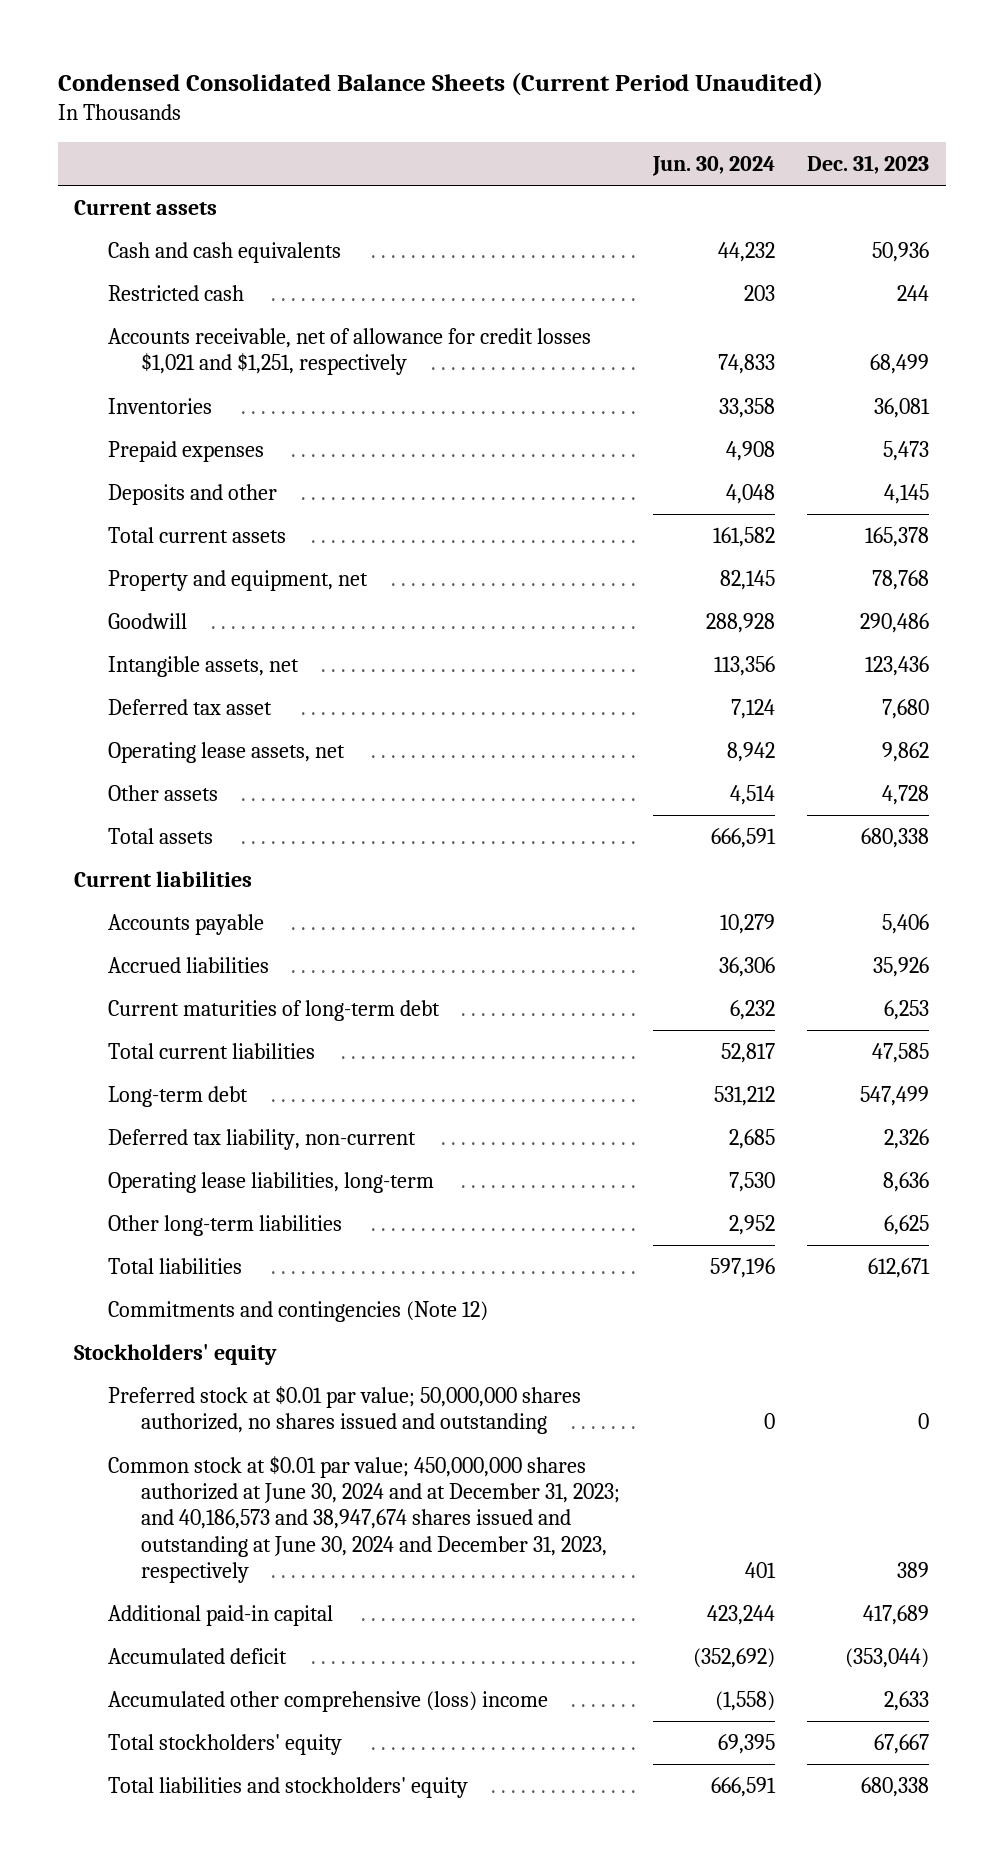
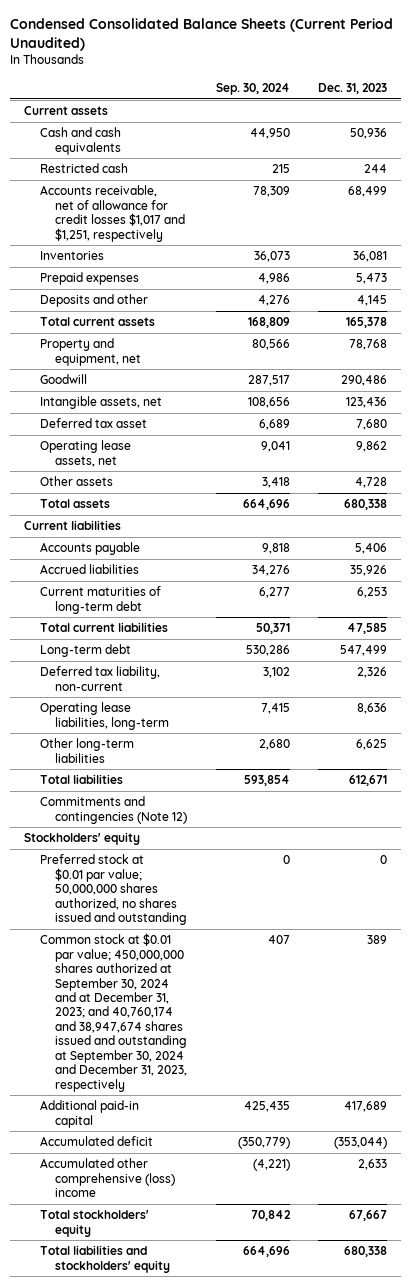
[651,155,775,176] Jun. 30, 2024 -> none
none -> [215,82,290,95] Sep. 30, 2024
[107,327,591,376] Accounts receivable, net of allowance for credit losses $1,021 and $1,251, respectively -> [39,185,186,242] Accounts receivable, net of allowance for credit losses $1,017 and $1,251, respectively
[107,1455,621,1583] Common stock at $0.01 par value; 450,000,000 shares authorized at June 30, 2024 and at December 31, 2023; and 40,186,573 and 38,947,674 shares issued and outstanding at June 30, 2024 and December 31, 2023, respectively -> [39,933,188,1092] Common stock at $0.01 par value; 450,000,000 shares authorized at September 30, 2024 and at December 31, 2023; and 40,760,174 and 38,947,674 shares issued and outstanding at September 30, 2024 and December 31, 2023, respectively

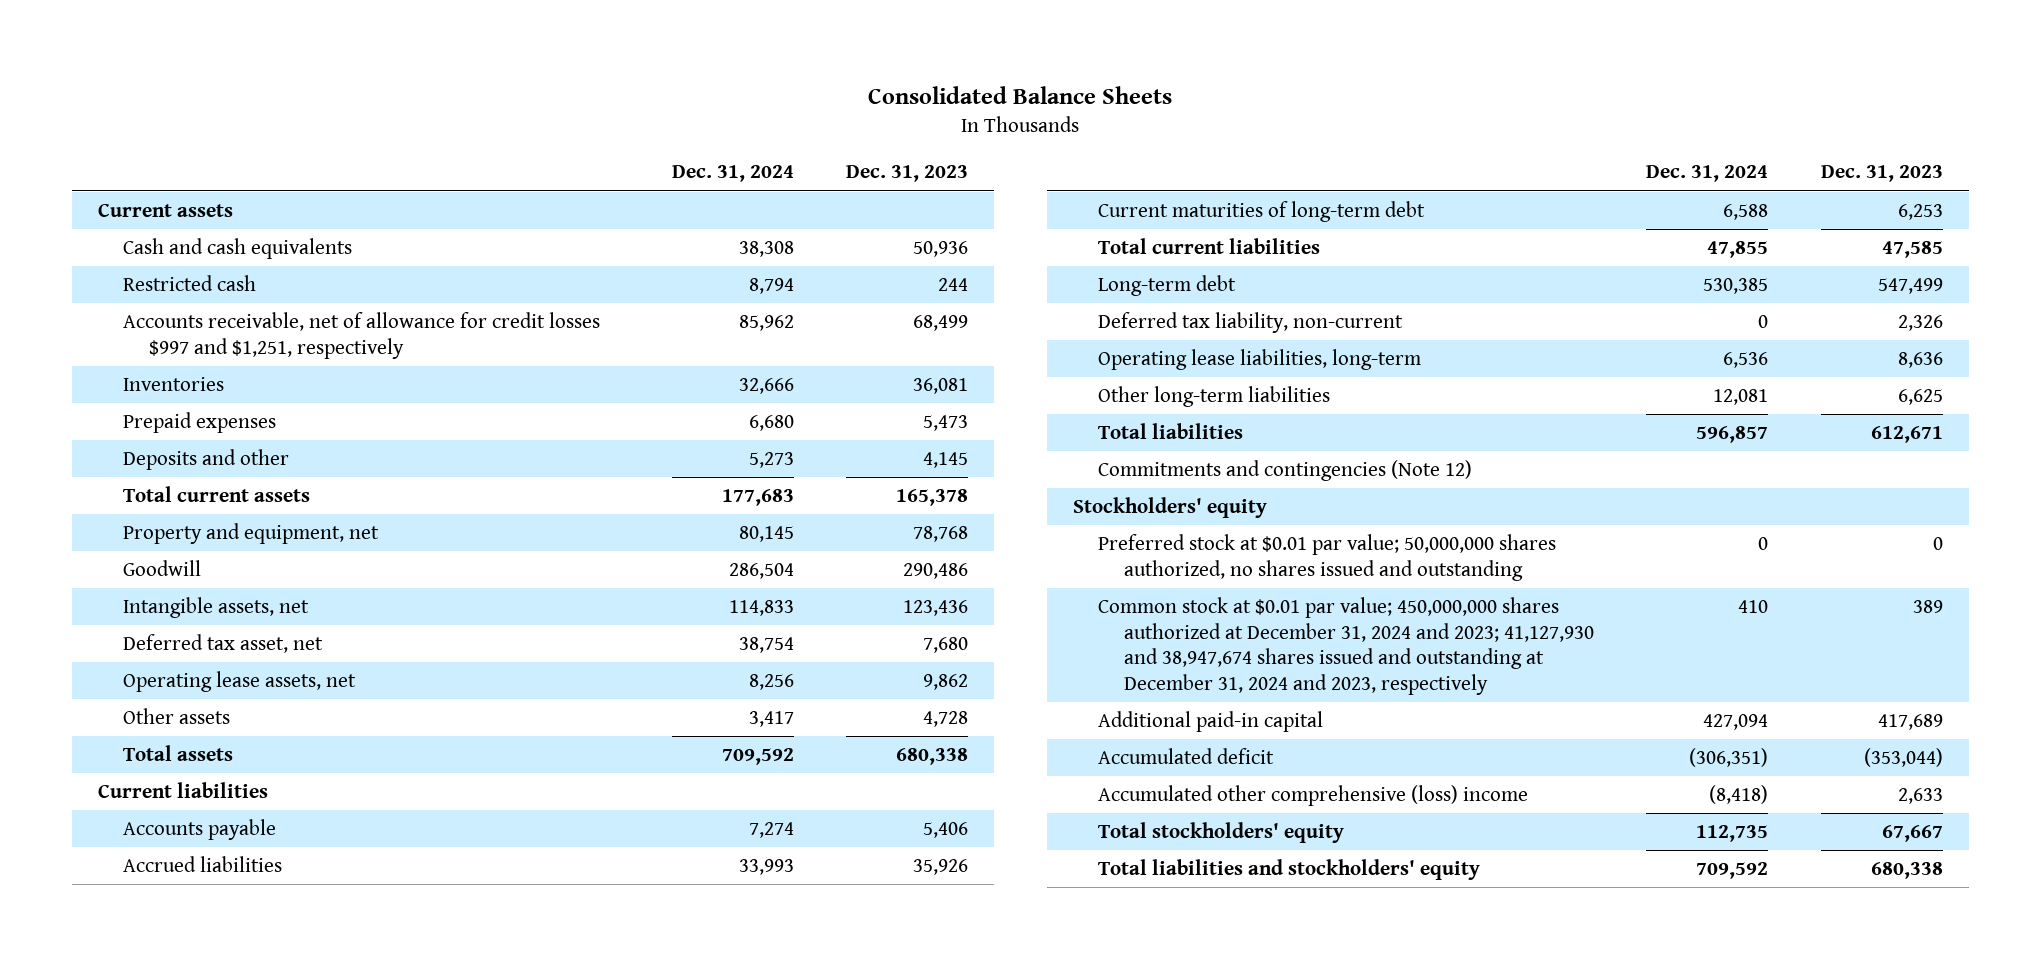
[9,17,393,51] Condensed Consolidated Balance Sheets (Current Period Unaudited) -> [868,86,1173,105] Consolidated Balance Sheets
[215,82,290,95] Sep. 30, 2024 -> none
none -> [671,165,794,183] Dec. 31, 2024
[39,185,186,242] Accounts receivable, net of allowance for credit losses $1,017 and $1,251, respectively -> [123,312,601,359] Accounts receivable, net of allowance for credit losses $997 and $1,251, respectively
[39,418,147,429] Deferred tax asset -> [123,634,324,654] Deferred tax asset, net
[39,933,188,1092] Common stock at $0.01 par value; 450,000,000 shares authorized at September 30, 2024 and at December 31, 2023; and 40,760,174 and 38,947,674 shares issued and outstanding at September 30, 2024 and December 31, 2023, respectively -> [1098,597,1594,695] Common stock at $0.01 par value; 450,000,000 shares authorized at December 31, 2024 and 2023; 41,127,930 and 38,947,674 shares issued and outstanding at December 31, 2024 and 2023, respectively

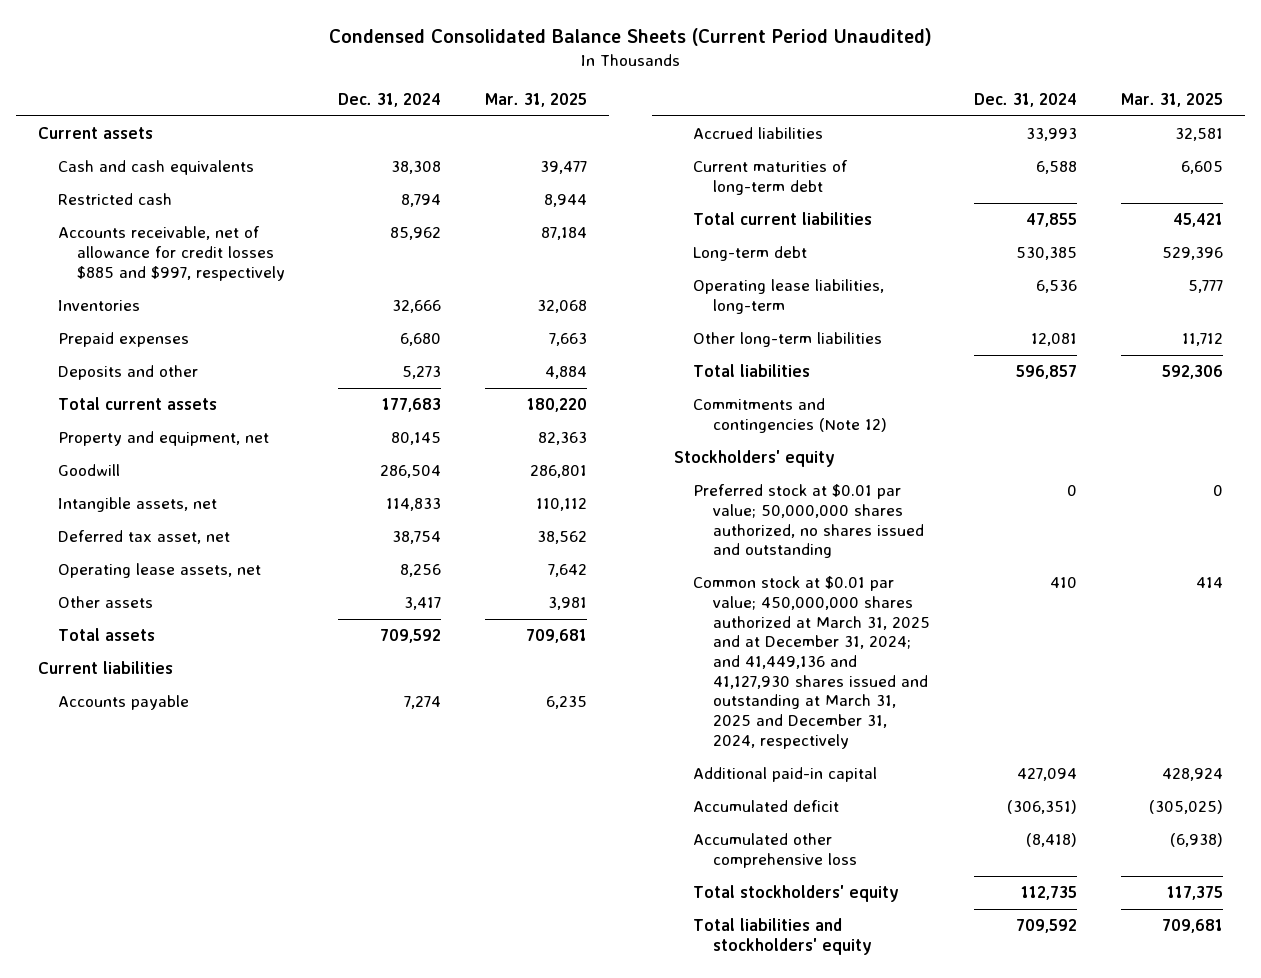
[868,86,1173,105] Consolidated Balance Sheets -> [328,27,932,46] Condensed Consolidated Balance Sheets (Current Period Unaudited)
[845,165,968,183] Dec. 31, 2023 -> none
none -> [485,93,588,108] Mar. 31, 2025
[123,312,601,359] Accounts receivable, net of allowance for credit losses $997 and $1,251, respectively -> [57,226,286,281] Accounts receivable, net of allowance for credit losses $885 and $997, respectively
[1098,312,1404,334] Deferred tax liability, non-current -> none
[1098,597,1594,695] Common stock at $0.01 par value; 450,000,000 shares authorized at December 31, 2024 and 2023; 41,127,930 and 38,947,674 shares issued and outstanding at December 31, 2024 and 2023, respectively -> [693,576,931,749] Common stock at $0.01 par value; 450,000,000 shares authorized at March 31, 2025 and at December 31, 2024; and 41,449,136 and 41,127,930 shares issued and outstanding at March 31, 2025 and December 31, 2024, respectively
[1098,785,1529,807] Accumulated other comprehensive (loss) income -> [693,833,858,869] Accumulated other comprehensive loss

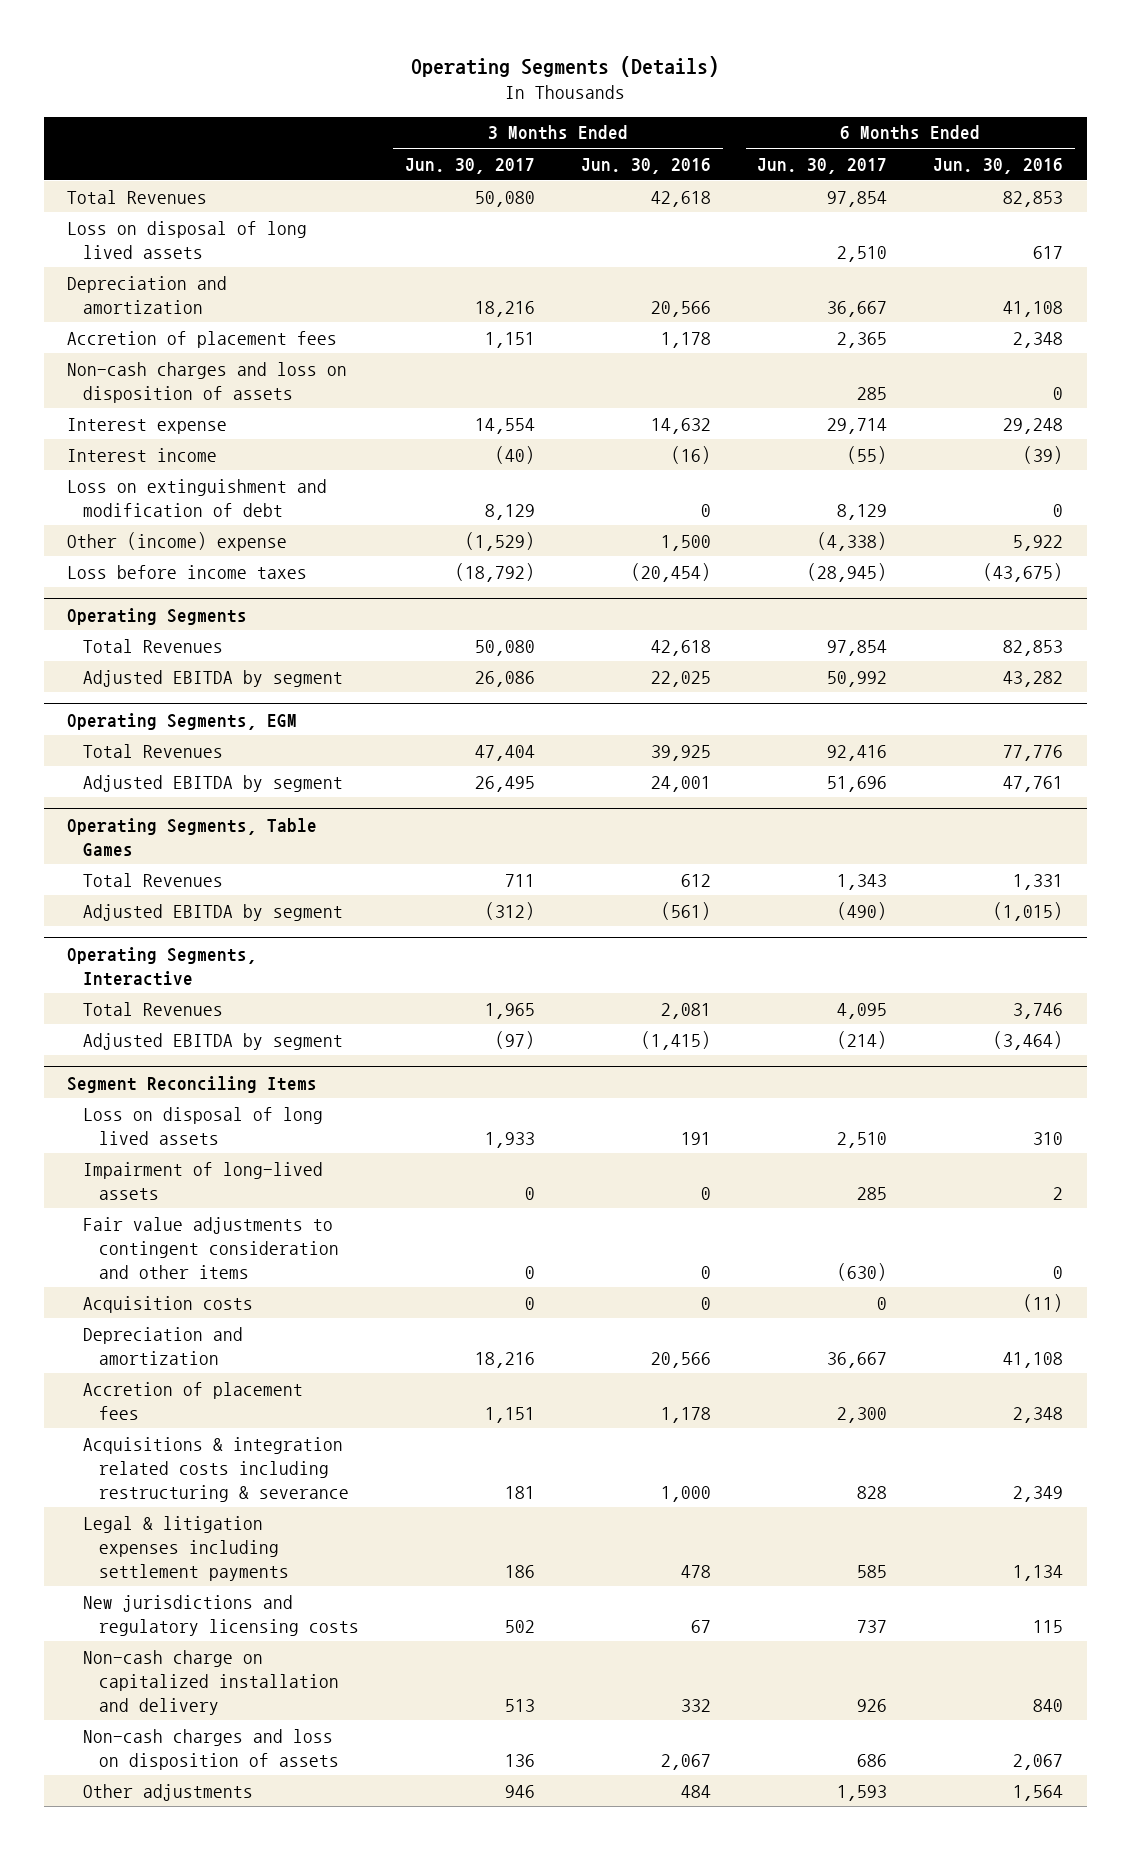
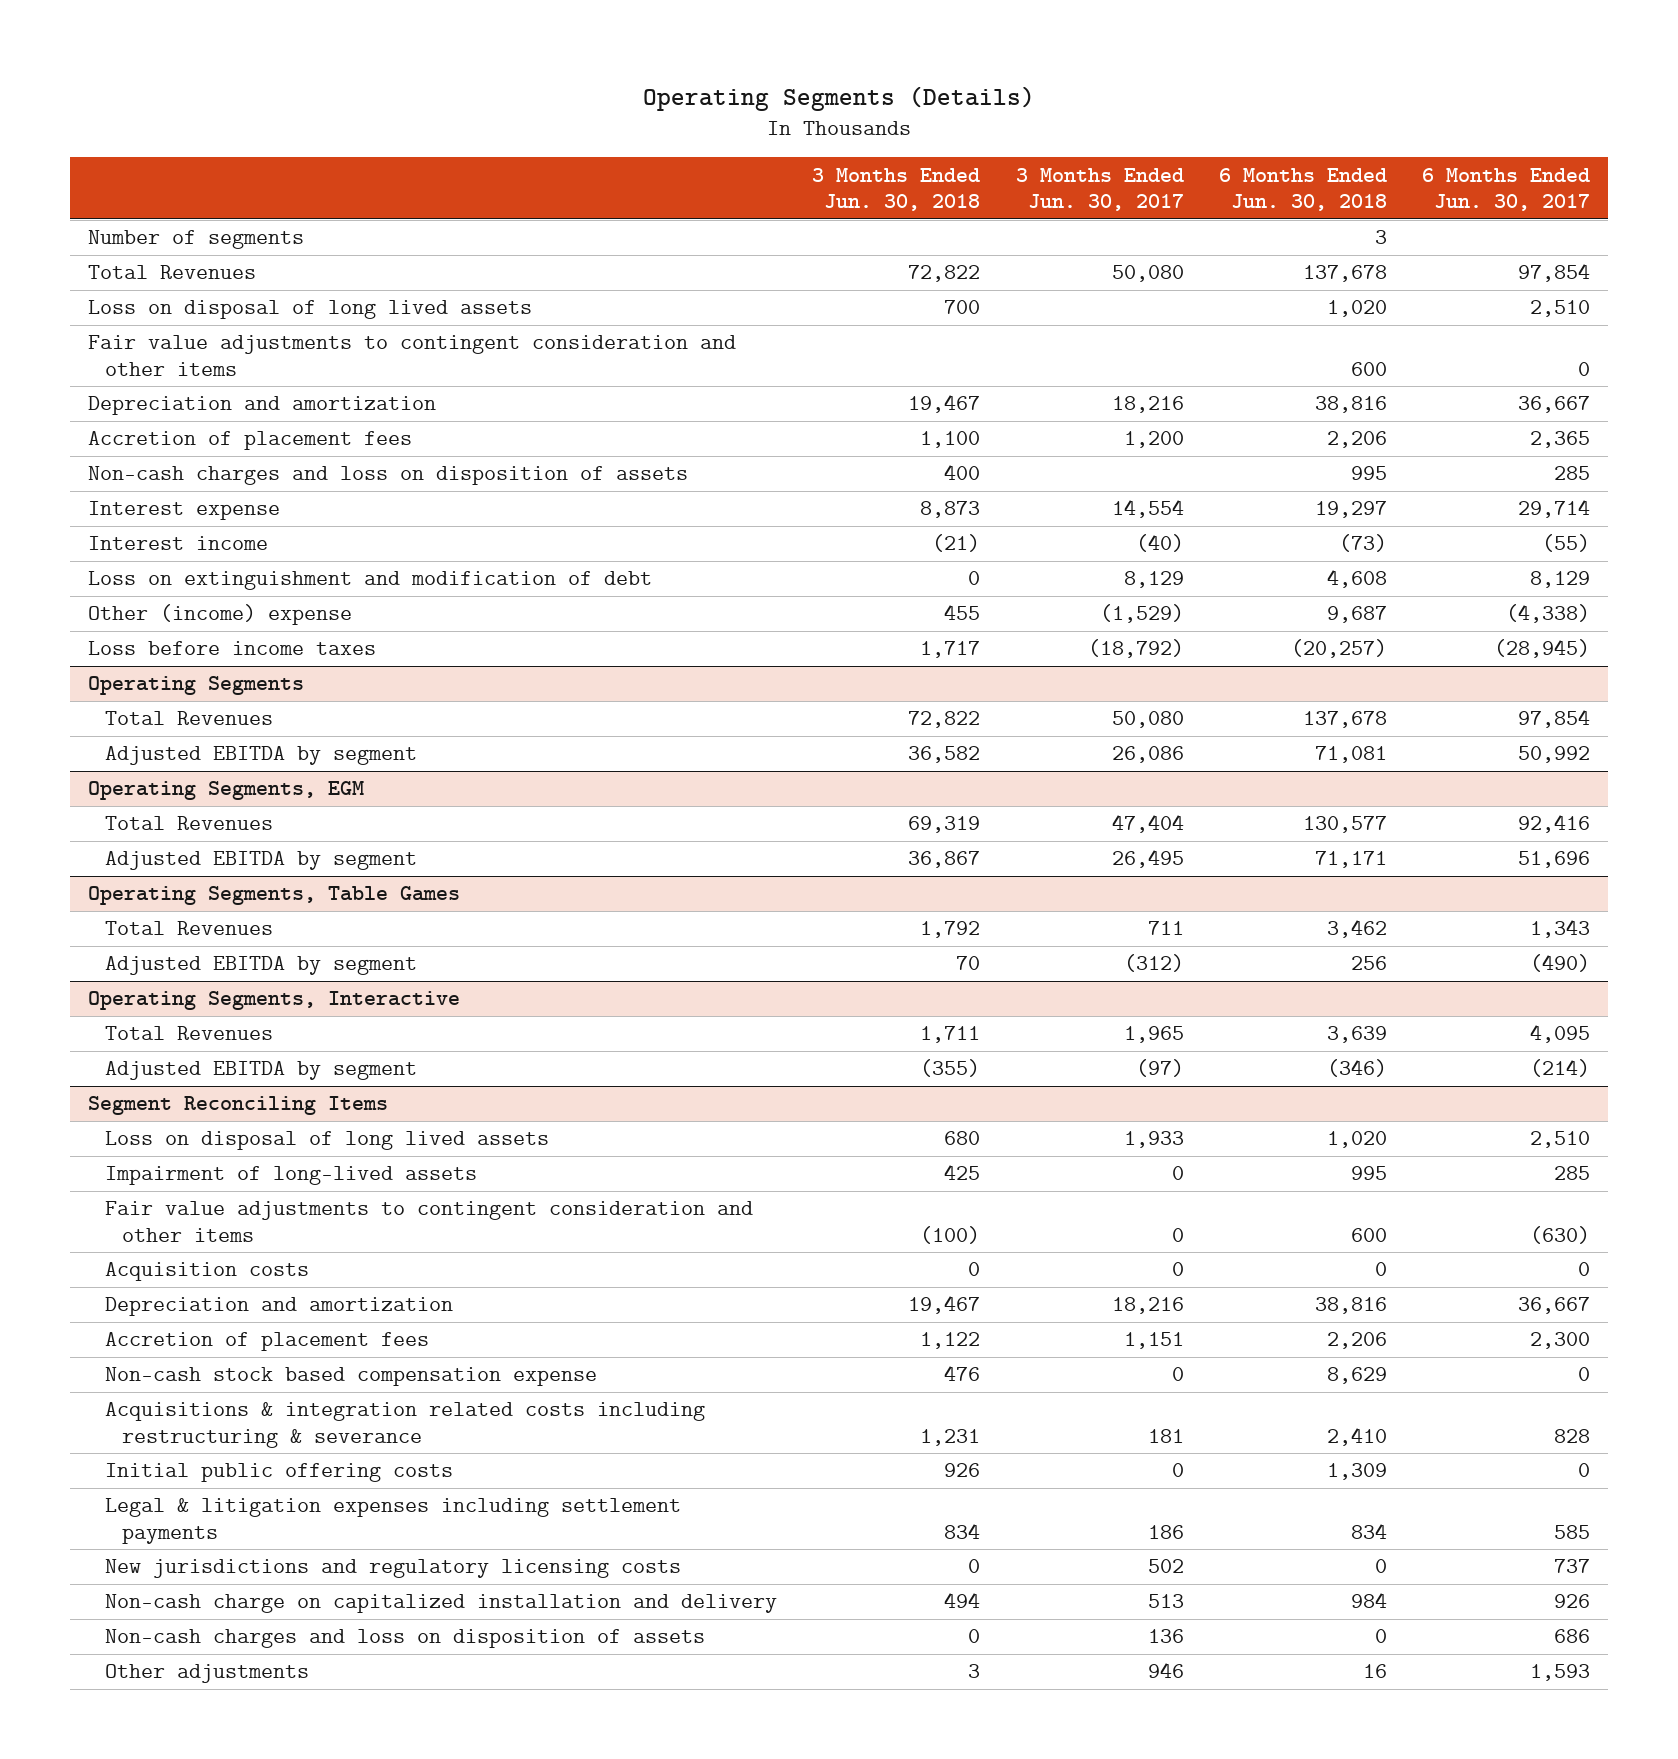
[581,157,712,174] Jun. 30, 2016 -> none
[933,157,1064,174] Jun. 30, 2016 -> none
none -> [812,167,981,212] 3 Months Ended Jun. 30, 2018
none -> [1218,167,1387,212] 6 Months Ended Jun. 30, 2018
none -> [87,230,304,250] Number of segments
none -> [87,335,736,376] Fair value adjustments to contingent consideration and other items
[484,331,535,348] 1,151 -> [1123,431,1184,449] 1,200
none -> [105,1367,598,1387] Non-cash stock based compensation expense
none -> [105,1463,454,1483] Initial public offering costs

